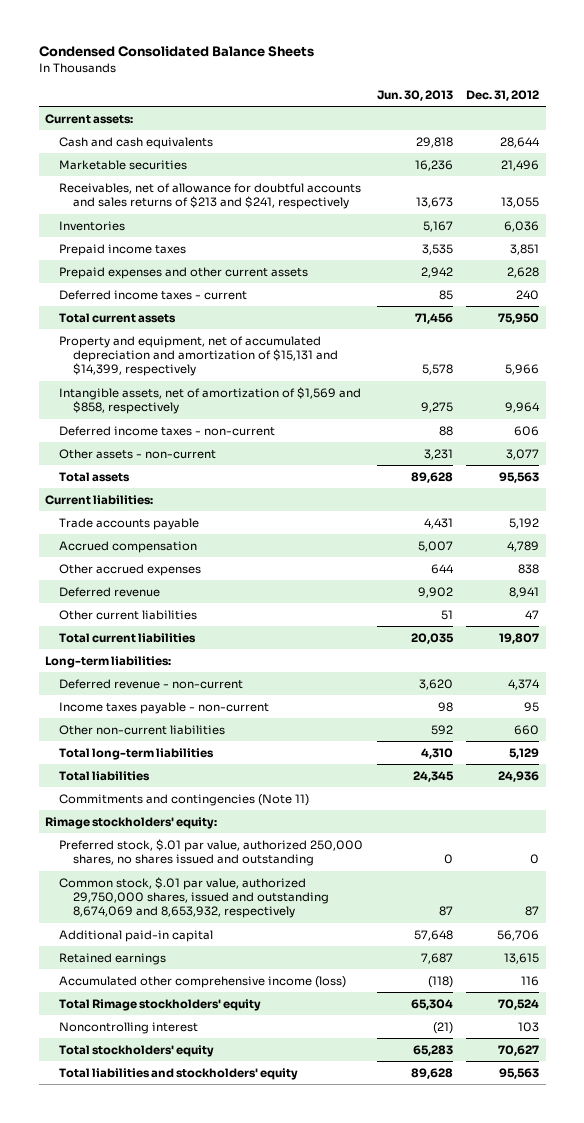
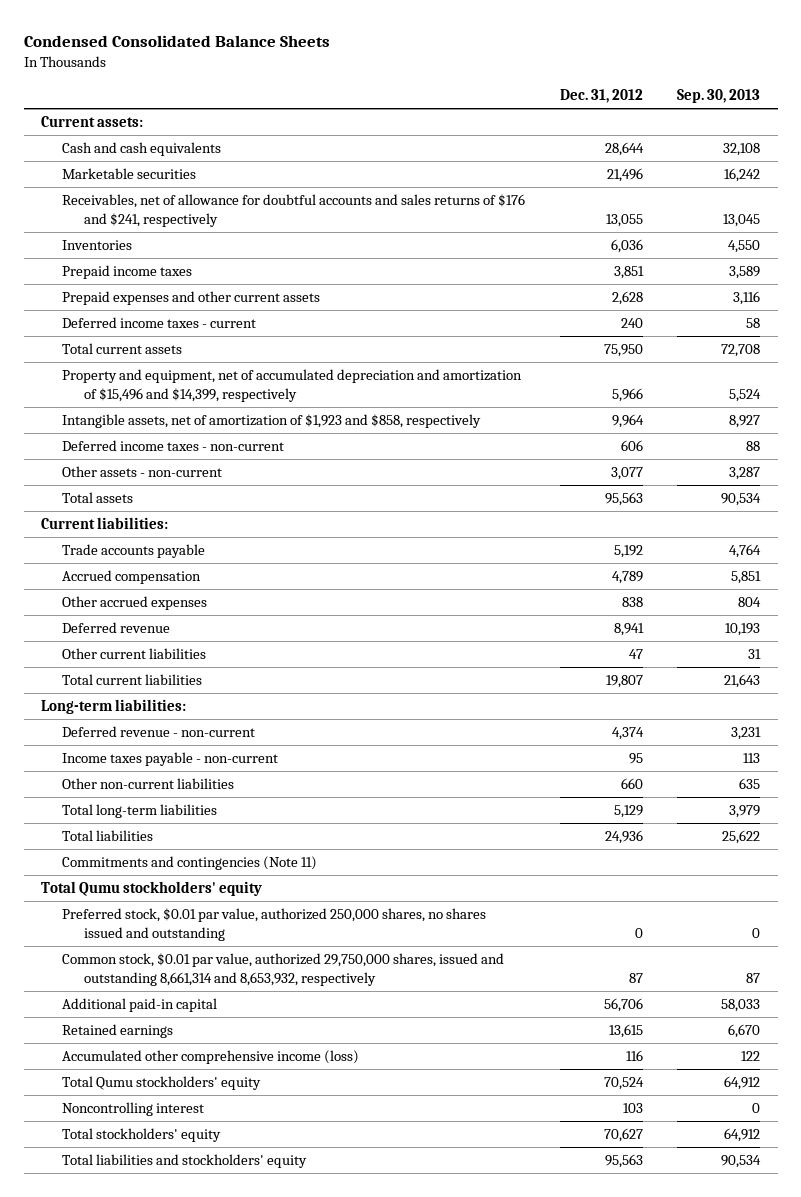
[376,89,453,101] Jun. 30, 2013 -> none
none -> [677,89,761,104] Sep. 30, 2013
[59,182,362,210] Receivables, net of allowance for doubtful accounts and sales returns of $213 and $241, respectively -> [62,194,526,228] Receivables, net of allowance for doubtful accounts and sales returns of $176 and $241, respectively
[59,335,339,377] Property and equipment, net of accumulated depreciation and amortization of $15,131 and $14,399, respectively -> [62,369,523,403] Property and equipment, net of accumulated depreciation and amortization of $15,496 and $14,399, respectively
[59,386,362,415] Intangible assets, net of amortization of $1,569 and $858, respectively -> [62,414,482,429] Intangible assets, net of amortization of $1,923 and $858, respectively
[45,816,218,829] Rimage stockholders' equity: -> [40,881,262,897] Total Qumu stockholders' equity
[59,838,364,867] Preferred stock, $.01 par value, authorized 250,000 shares, no shares issued and outstanding -> [62,908,487,942] Preferred stock, $0.01 par value, authorized 250,000 shares, no shares issued and outstanding
[59,876,330,919] Common stock, $.01 par value, authorized 29,750,000 shares, issued and outstanding 8,674,069 and 8,653,932, respectively -> [62,953,505,987] Common stock, $0.01 par value, authorized 29,750,000 shares, issued and outstanding 8,661,314 and 8,653,932, respectively
[59,998,262,1011] Total Rimage stockholders' equity -> [62,1076,262,1091] Total Qumu stockholders' equity

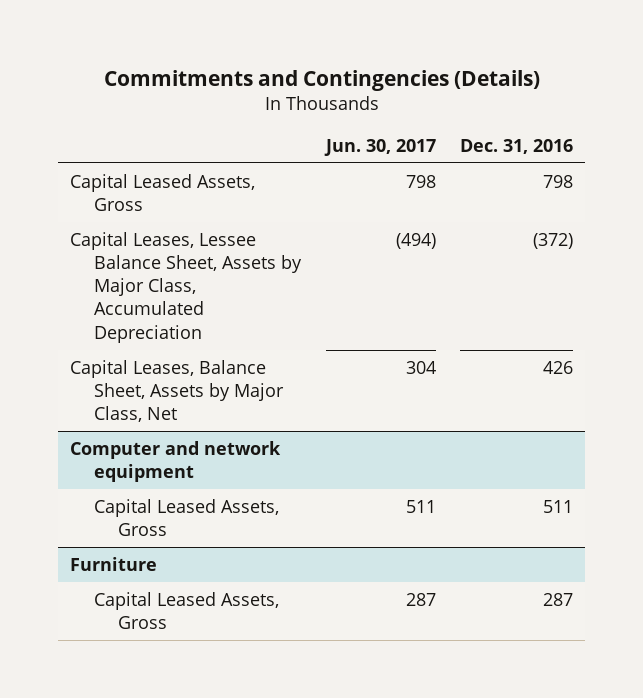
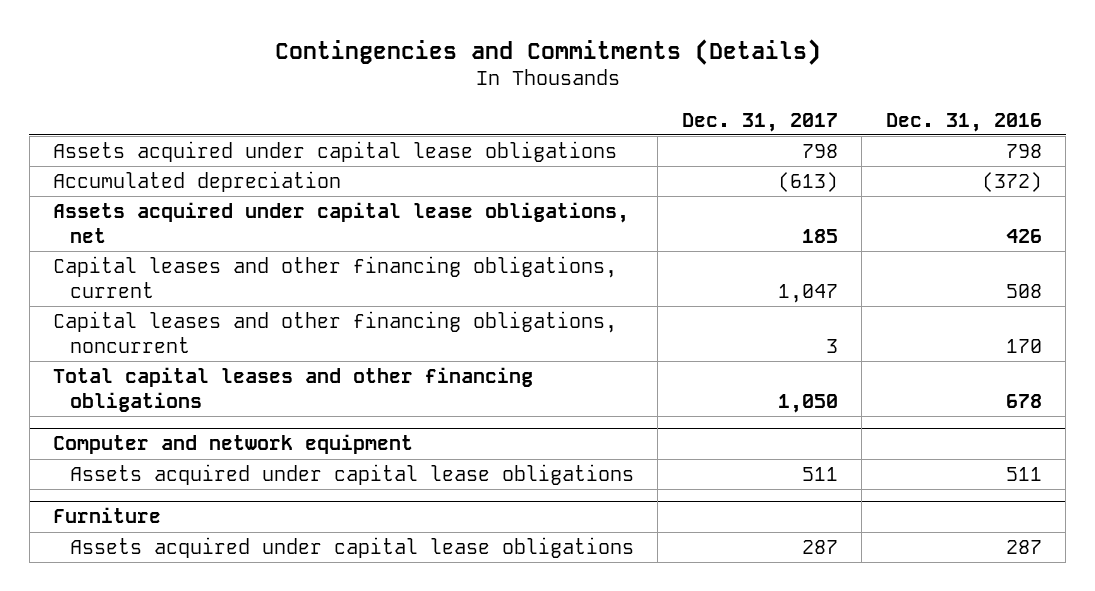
[103,69,540,91] Commitments and Contingencies (Details) -> [274,39,821,66] Contingencies and Commitments (Details)
[323,138,436,156] Jun. 30, 2017 -> none
none -> [681,112,838,132] Dec. 31, 2017
[70,173,256,211] Capital Leased Assets, Gross -> [53,140,618,162] Assets acquired under capital lease obligations
[70,231,303,343] Capital Leases, Lessee Balance Sheet, Assets by Major Class, Accumulated Depreciation -> [53,170,342,192] Accumulated depreciation
[70,359,285,423] Capital Leases, Balance Sheet, Assets by Major Class, Net -> [53,201,630,243] Assets acquired under capital lease obligations, net
none -> [53,255,618,298] Capital leases and other financing obligations, current
none -> [53,310,618,353] Capital leases and other financing obligations, noncurrent
none -> [53,366,534,412] Total capital leases and other financing obligations
[94,498,280,536] Capital Leased Assets, Gross -> [69,463,634,485] Assets acquired under capital lease obligations
[94,591,280,629] Capital Leased Assets, Gross -> [69,536,634,558] Assets acquired under capital lease obligations

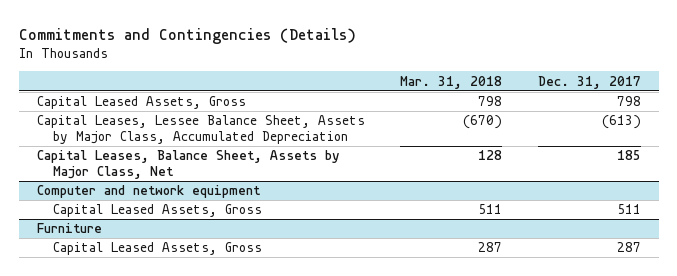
[274,39,821,66] Contingencies and Commitments (Details) -> [18,27,356,44] Commitments and Contingencies (Details)
[885,112,1042,132] Dec. 31, 2016 -> none
none -> [400,75,503,89] Mar. 31, 2018
[53,255,618,298] Capital leases and other financing obligations, current -> none
[53,310,618,353] Capital leases and other financing obligations, noncurrent -> none
[53,366,534,412] Total capital leases and other financing obligations -> none
[53,140,618,162] Assets acquired under capital lease obligations -> [36,96,246,110] Capital Leased Assets, Gross
[53,170,342,192] Accumulated depreciation -> [36,115,365,144] Capital Leases, Lessee Balance Sheet, Assets by Major Class, Accumulated Depreciation
[53,201,630,243] Assets acquired under capital lease obligations, net -> [36,150,340,179] Capital Leases, Balance Sheet, Assets by Major Class, Net
[69,463,634,485] Assets acquired under capital lease obligations -> [53,204,263,218] Capital Leased Assets, Gross
[69,536,634,558] Assets acquired under capital lease obligations -> [53,242,263,256] Capital Leased Assets, Gross

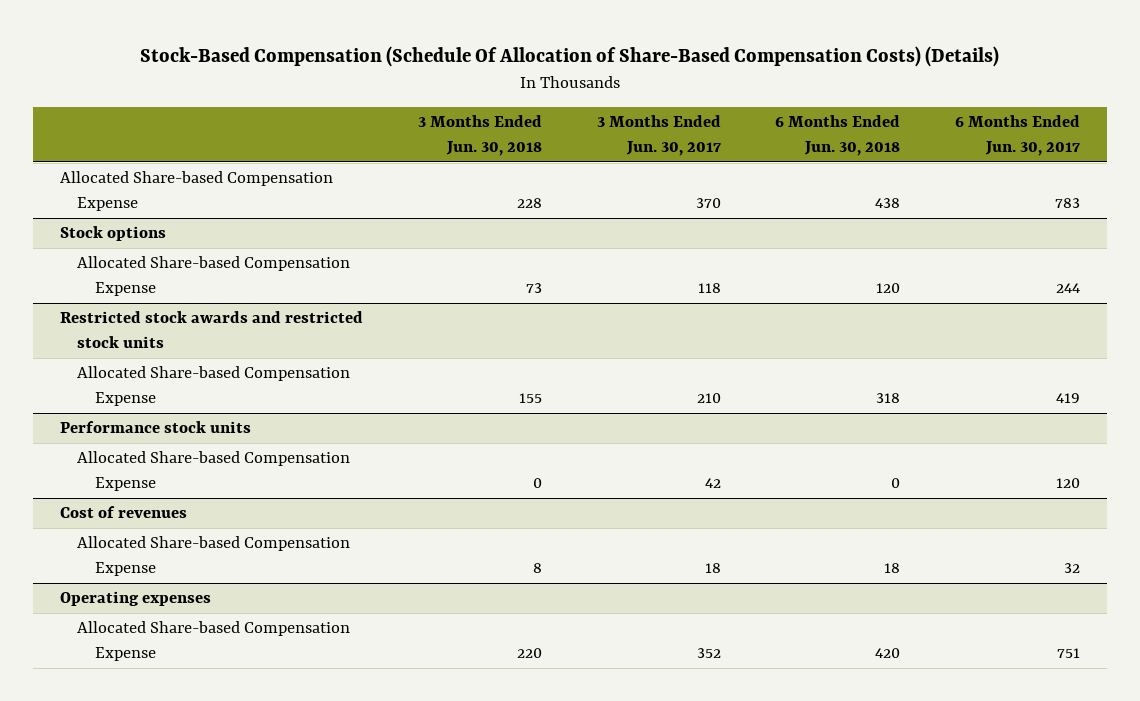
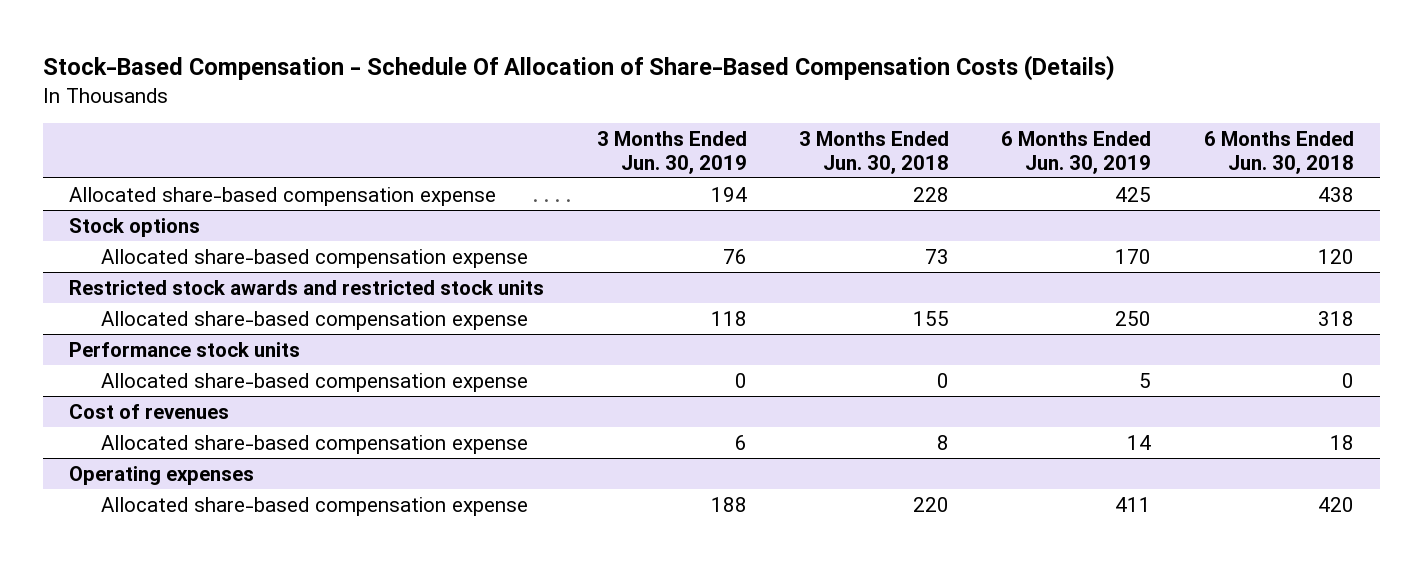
[140,46,1000,68] Stock-Based Compensation (Schedule Of Allocation of Share-Based Compensation Costs) (Details) -> [43,55,1116,82] Stock-Based Compensation - Schedule Of Allocation of Share-Based Compensation Costs (Details)
[596,115,721,156] 3 Months Ended Jun. 30, 2017 -> none
[954,115,1080,156] 6 Months Ended Jun. 30, 2017 -> none
none -> [596,130,747,174] 3 Months Ended Jun. 30, 2019
none -> [1001,130,1152,174] 6 Months Ended Jun. 30, 2019
[60,171,334,212] Allocated Share-based Compensation Expense -> [69,186,497,206] Allocated share-based compensation expense
[77,256,351,297] Allocated Share-based Compensation Expense -> [101,248,529,268] Allocated share-based compensation expense
[77,366,351,407] Allocated Share-based Compensation Expense -> [101,310,529,330] Allocated share-based compensation expense
[77,451,351,492] Allocated Share-based Compensation Expense -> [101,372,529,392] Allocated share-based compensation expense
[77,536,351,577] Allocated Share-based Compensation Expense -> [101,434,529,454] Allocated share-based compensation expense
[77,621,351,662] Allocated Share-based Compensation Expense -> [101,496,529,516] Allocated share-based compensation expense

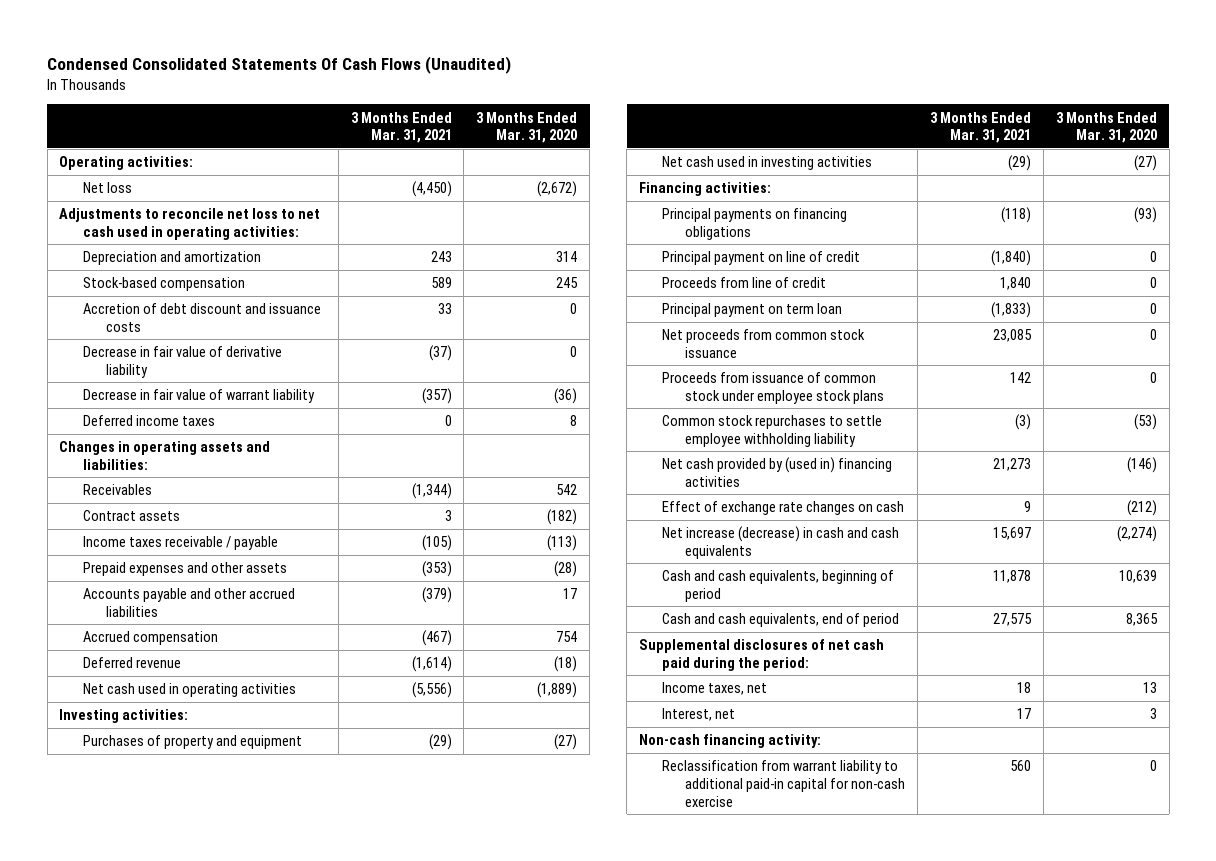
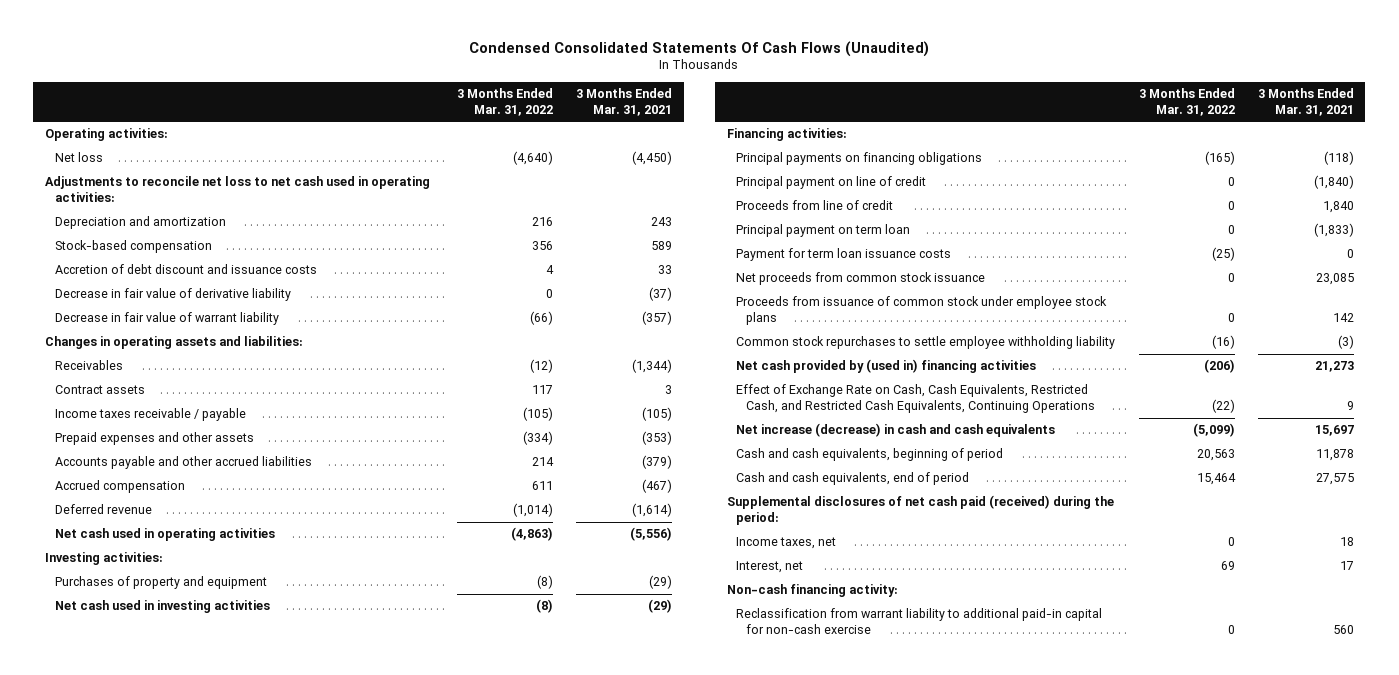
[476,111,578,144] 3 Months Ended Mar. 31, 2020 -> none
none -> [456,88,553,116] 3 Months Ended Mar. 31, 2022
[82,415,215,427] Deferred income taxes -> none
none -> [736,248,952,262] Payment for term loan issuance costs
[662,501,905,516] Effect of exchange rate changes on cash -> [736,384,1096,414] Effect of Exchange Rate on Cash, Cash Equivalents, Restricted Cash, and Restricted Cash Equivalents, Continuing Operations
[638,639,884,671] Supplemental disclosures of net cash paid during the period: -> [726,495,1114,526] Supplemental disclosures of net cash paid (received) during the period:

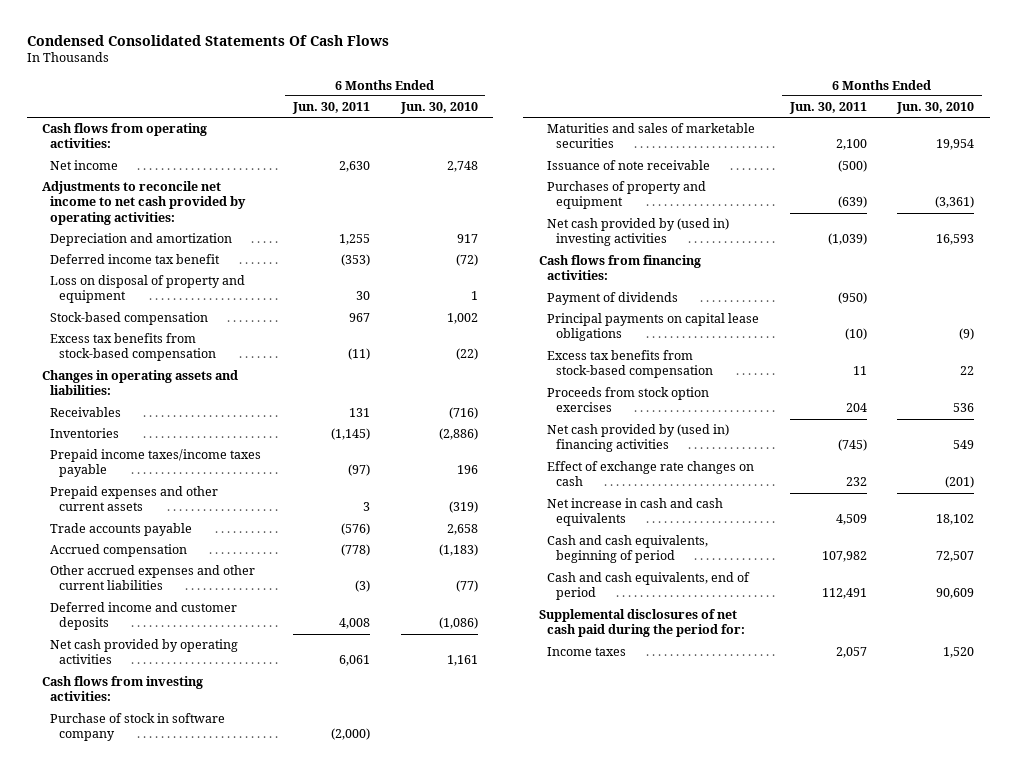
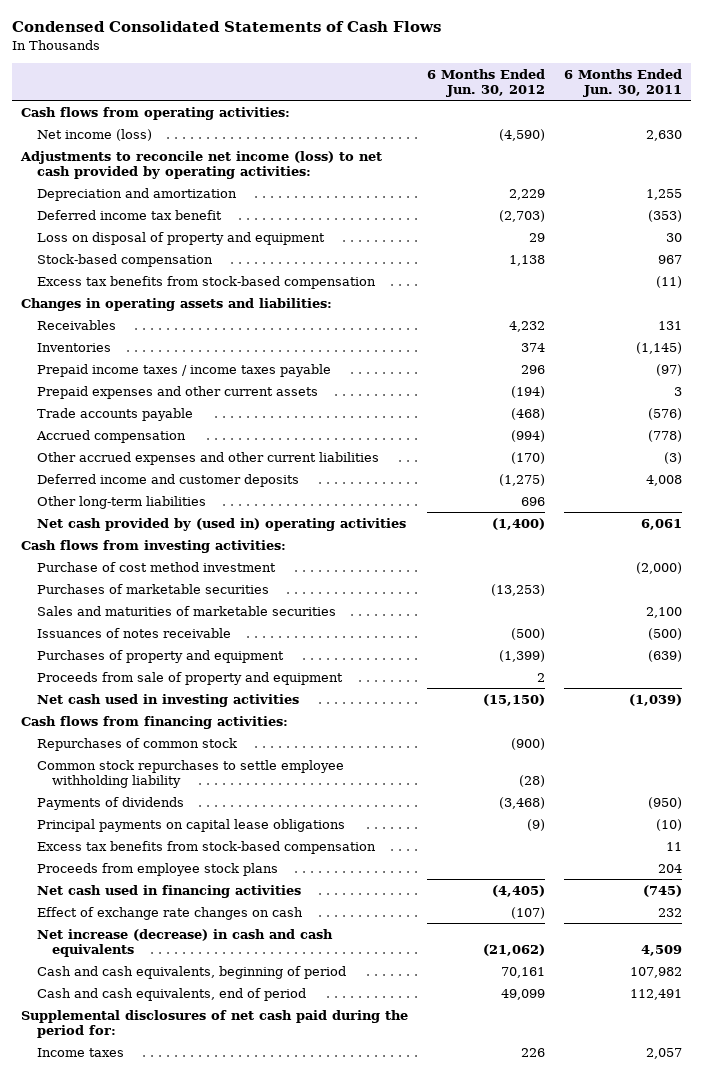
[26,34,389,46] Condensed Consolidated Statements Of Cash Flows -> [12,21,442,33] Condensed Consolidated Statements of Cash Flows
[399,101,478,114] Jun. 30, 2010 -> none
none -> [426,68,545,98] 6 Months Ended Jun. 30, 2012
[50,160,119,171] Net income -> [36,128,152,141] Net income (loss)
[41,181,247,225] Adjustments to reconcile net income to net cash provided by operating activities: -> [20,150,383,180] Adjustments to reconcile net income (loss) to net cash provided by operating activities:
[50,449,262,478] Prepaid income taxes/income taxes payable -> [36,363,331,377] Prepaid income taxes / income taxes payable
none -> [36,495,206,509] Other long-term liabilities
[50,639,239,665] Net cash provided by operating activities -> [36,517,406,531] Net cash provided by (used in) operating activities
[50,713,226,742] Purchase of stock in software company -> [36,561,276,572] Purchase of cost method investment
none -> [36,583,269,594] Purchases of marketable securities
[547,123,756,149] Maturities and sales of marketable securities -> [36,605,336,616] Sales and maturities of marketable securities
[547,160,711,171] Issuance of note receivable -> [36,627,231,638] Issuances of notes receivable
none -> [36,671,343,685] Proceeds from sale of property and equipment
[547,218,730,247] Net cash provided by (used in) investing activities -> [36,693,299,707] Net cash used in investing activities
none -> [36,737,237,751] Repurchases of common stock
none -> [36,759,344,789] Common stock repurchases to settle employee withholding liability
[547,292,679,306] Payment of dividends -> [36,796,184,810] Payments of dividends
[547,387,710,413] Proceeds from stock option exercises -> none
none -> [36,862,278,876] Proceeds from employee stock plans
[547,424,730,453] Net cash provided by (used in) financing activities -> [36,884,301,898] Net cash used in financing activities
[547,498,724,527] Net increase in cash and cash equivalents -> [36,928,333,958] Net increase (decrease) in cash and cash equivalents

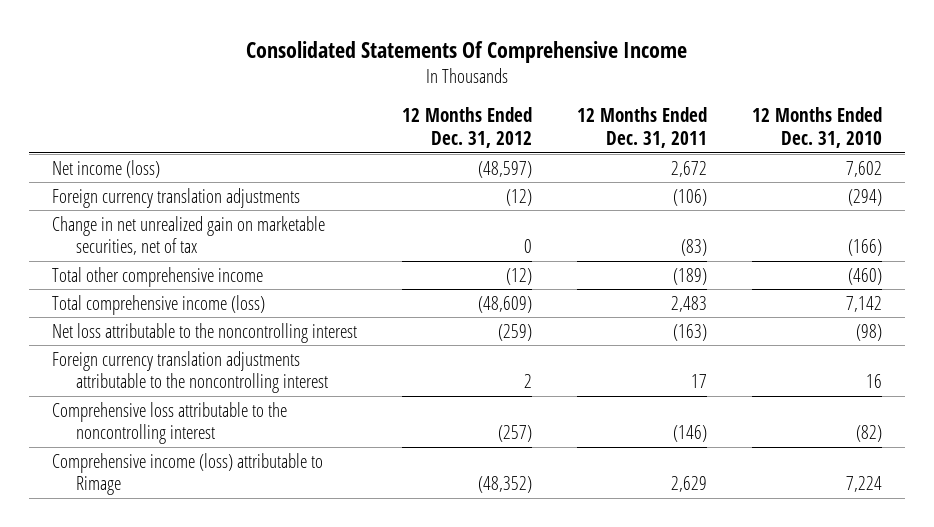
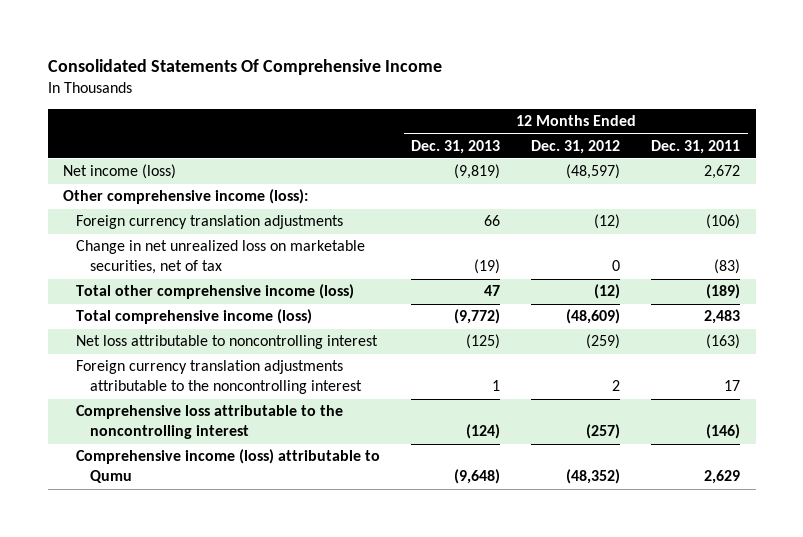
[752,107,883,149] 12 Months Ended Dec. 31, 2010 -> none
none -> [411,139,501,154] Dec. 31, 2013
none -> [63,189,309,205] Other comprehensive income (loss):
[51,215,325,256] Change in net unrealized gain on marketable securities, net of tax -> [76,240,366,275] Change in net unrealized loss on marketable securities, net of tax
[51,266,263,287] Total other comprehensive income -> [76,284,355,300] Total other comprehensive income (loss)
[51,322,357,343] Net loss attributable to the noncontrolling interest -> [76,335,379,350] Net loss attributable to noncontrolling interest
[51,452,323,496] Comprehensive income (loss) attributable to Rimage -> [76,449,381,484] Comprehensive income (loss) attributable to Qumu

